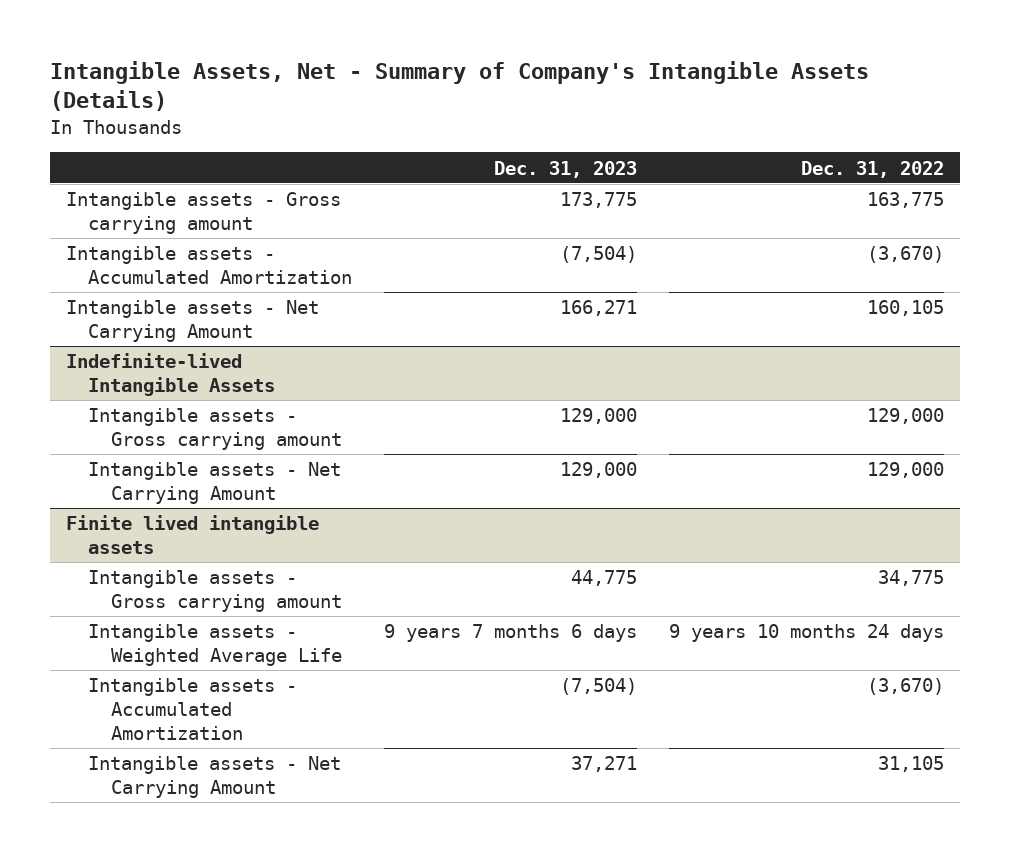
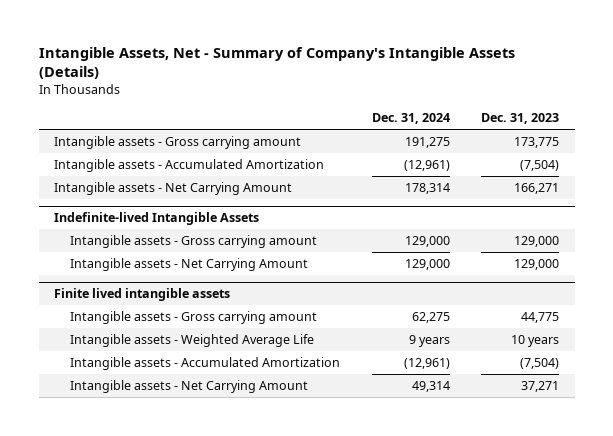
[801,160,945,178] Dec. 31, 2022 -> none
none -> [371,113,450,125] Dec. 31, 2024
[384,624,638,643] 9 years 7 months 6 days -> [511,334,560,347] 10 years

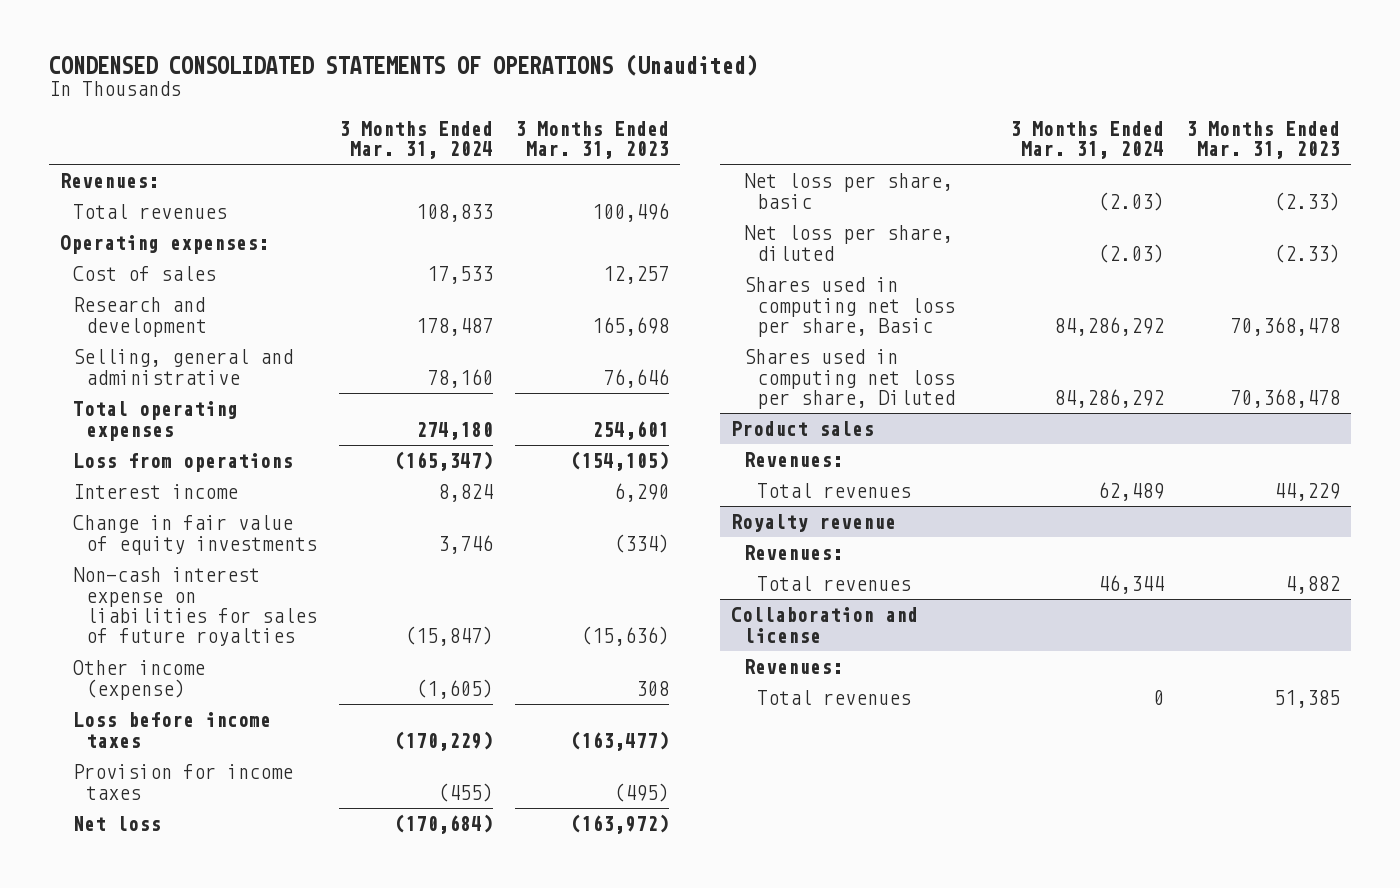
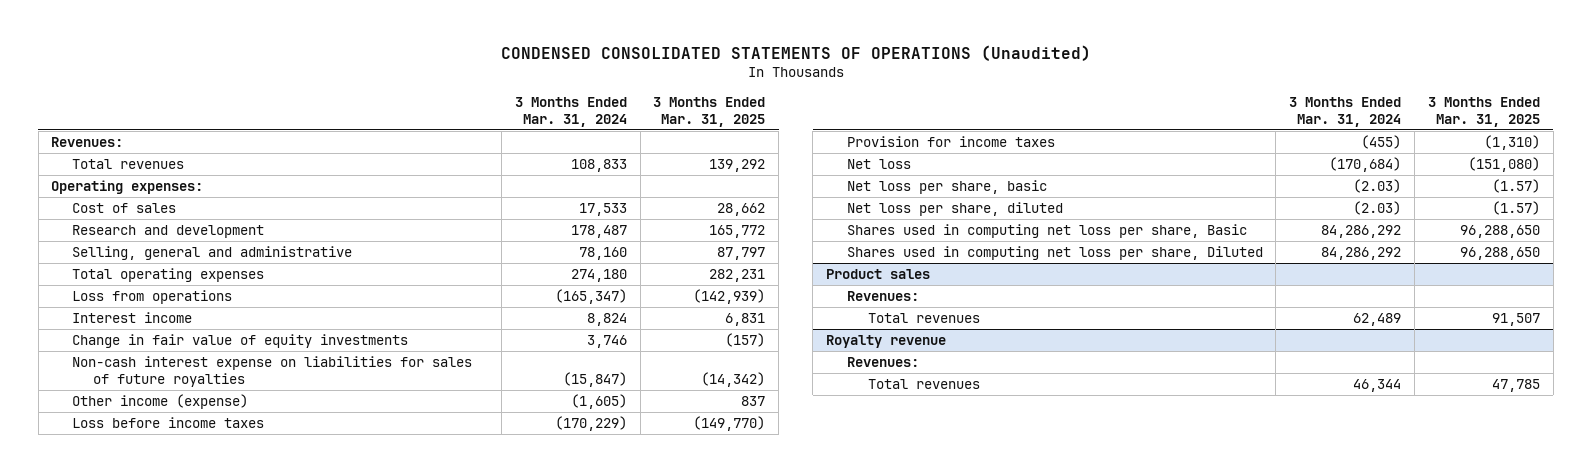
[514,120,669,160] 3 Months Ended Mar. 31, 2023 -> none
none -> [653,96,766,128] 3 Months Ended Mar. 31, 2025
[731,607,919,643] Collaboration and license -> none
[744,659,844,675] Revenues: -> none
[757,690,912,706] Total revenues -> none

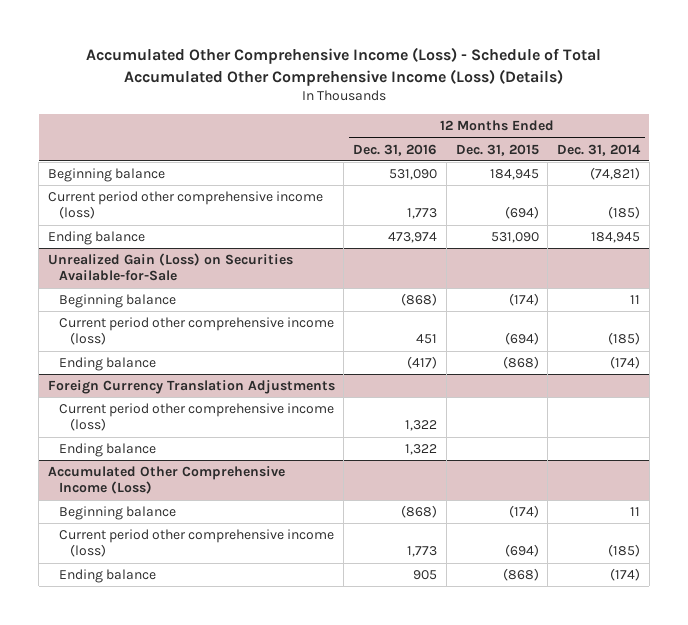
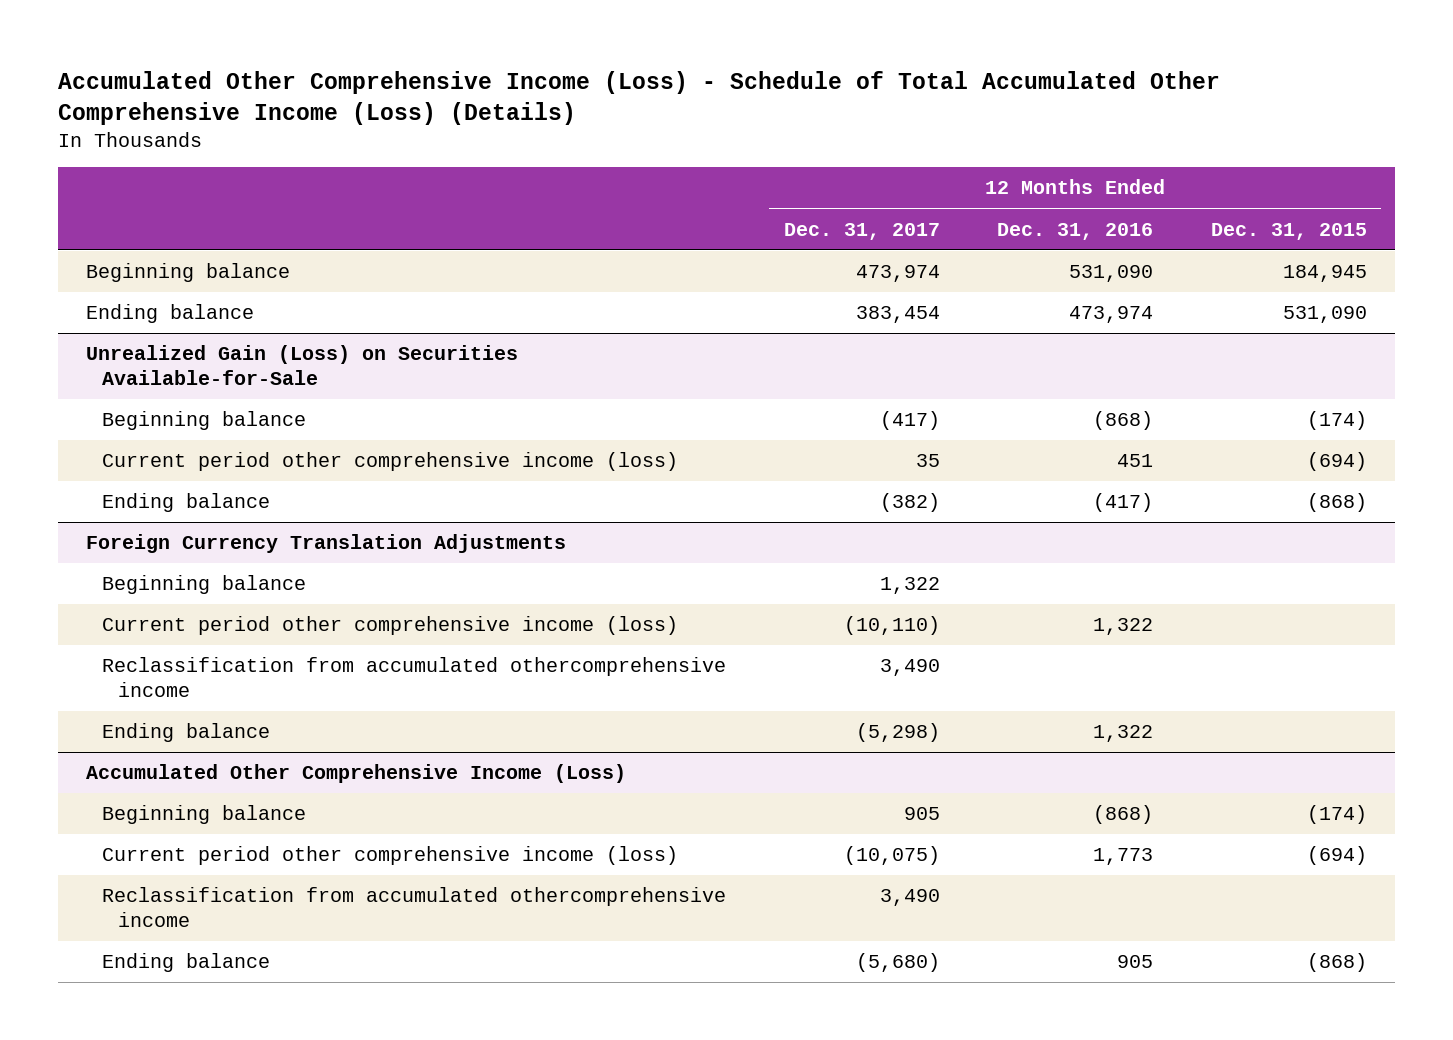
[556,143,641,156] Dec. 31, 2014 -> none
none -> [783,222,940,240] Dec. 31, 2017
[47,191,323,220] Current period other comprehensive income (loss) -> none
none -> [102,575,307,595] Beginning balance
none -> [102,657,727,698] Reclassification from accumulated othercomprehensive income
none -> [102,887,727,928] Reclassification from accumulated othercomprehensive income

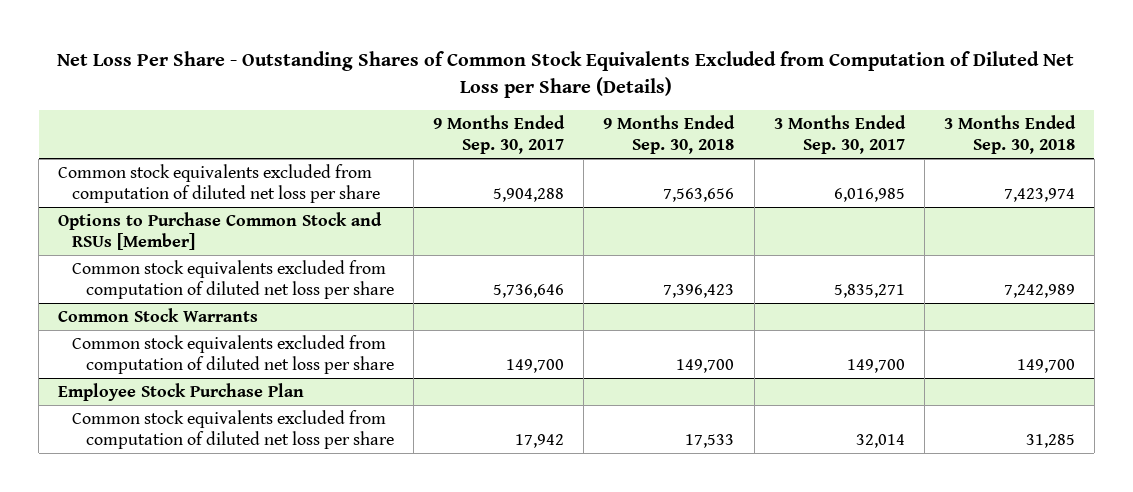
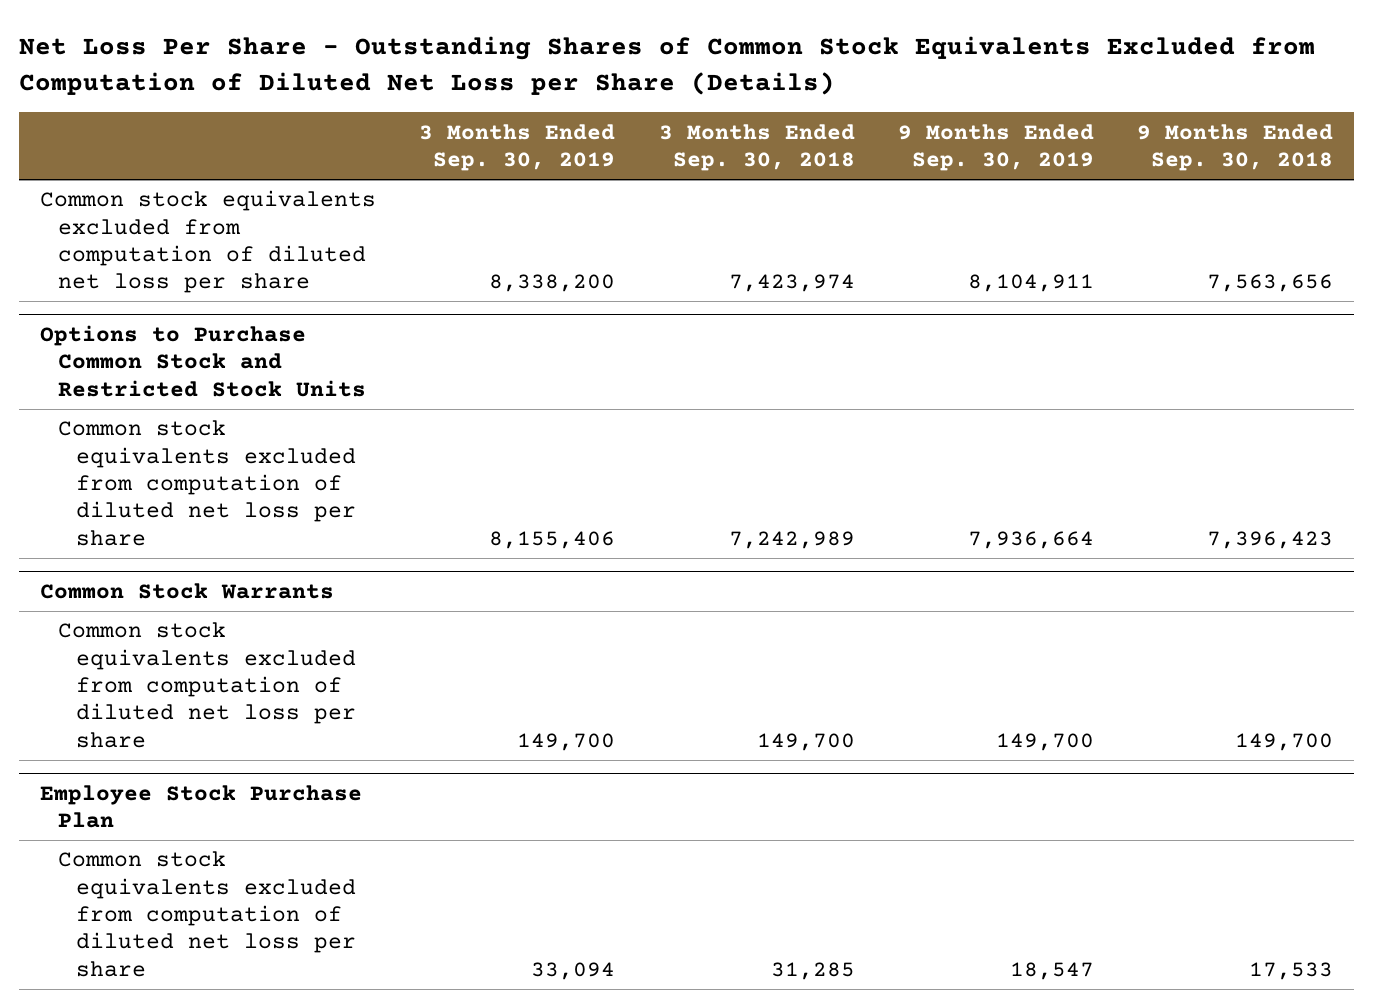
[433,115,566,155] 9 Months Ended Sep. 30, 2017 -> none
[773,115,906,155] 3 Months Ended Sep. 30, 2017 -> none
none -> [419,123,616,171] 3 Months Ended Sep. 30, 2019
none -> [897,123,1094,171] 9 Months Ended Sep. 30, 2019
[58,211,383,250] Options to Purchase Common Stock and RSUs [Member] -> [40,324,367,397] Options to Purchase Common Stock and Restricted Stock Units

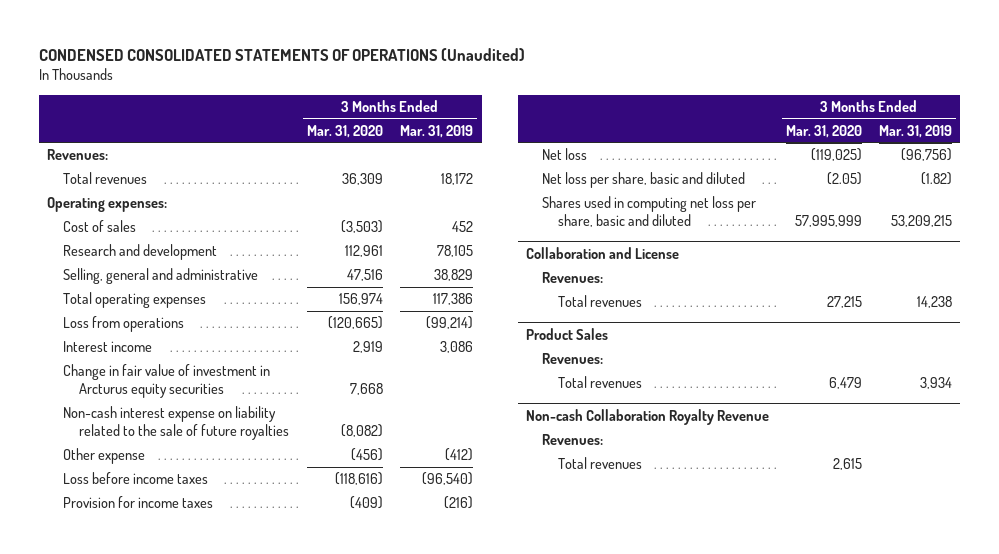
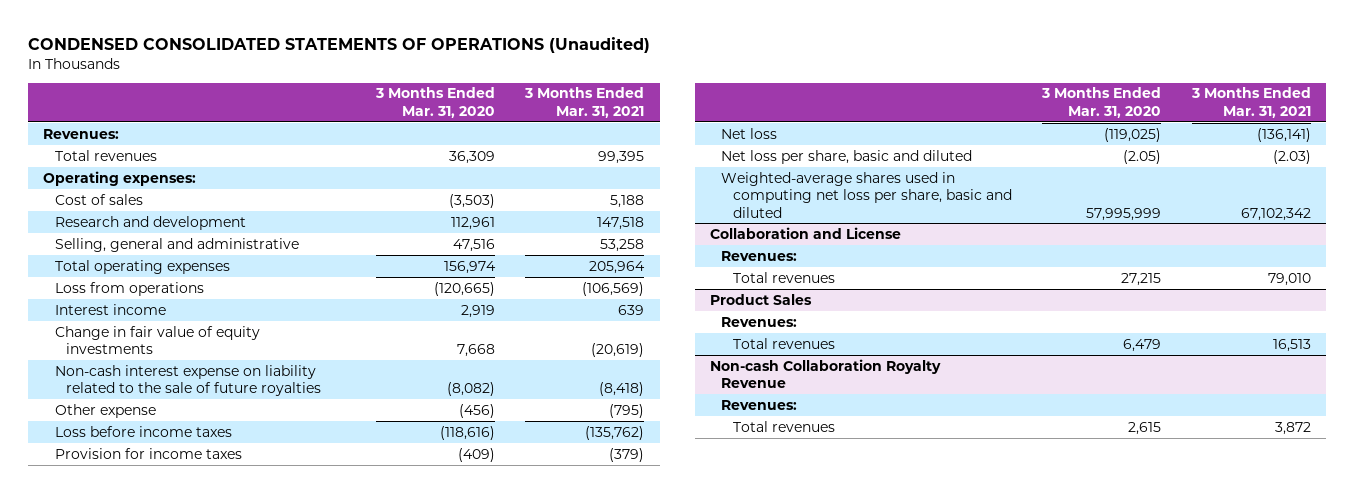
[400,124,474,138] Mar. 31, 2019 -> none
none -> [524,87,645,118] 3 Months Ended Mar. 31, 2021
[63,364,271,398] Change in fair value of investment in Arcturus equity securities -> [54,325,260,355] Change in fair value of equity investments
[542,196,757,227] Shares used in computing net loss per share, basic and diluted -> [721,171,1012,218] Weighted-average shares used in computing net loss per share, basic and diluted

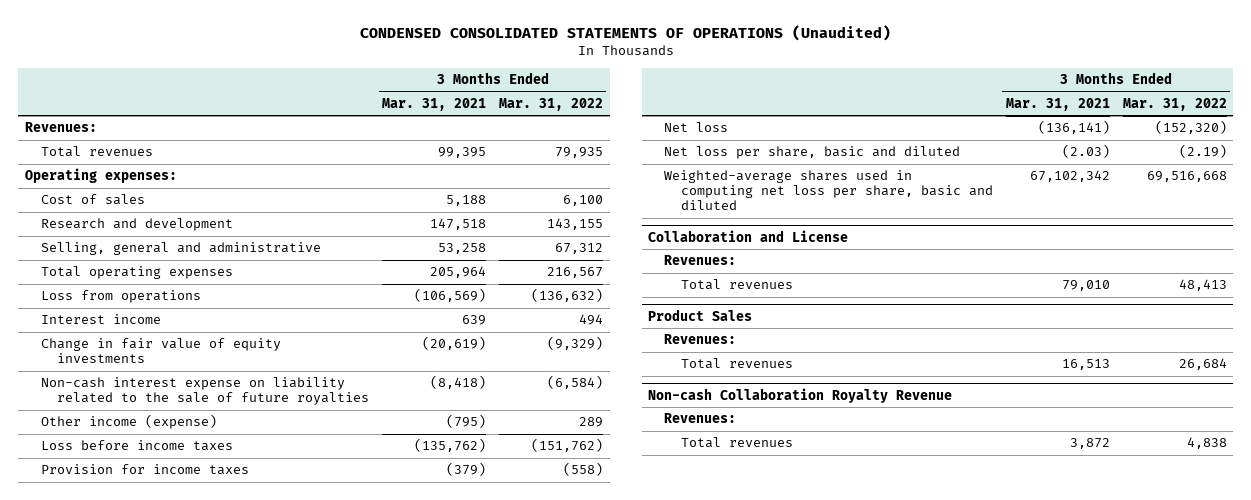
[374,87,495,118] 3 Months Ended Mar. 31, 2020 -> none
none -> [499,97,604,111] Mar. 31, 2022
[54,403,156,418] Other expense -> [40,414,217,430] Other income (expense)

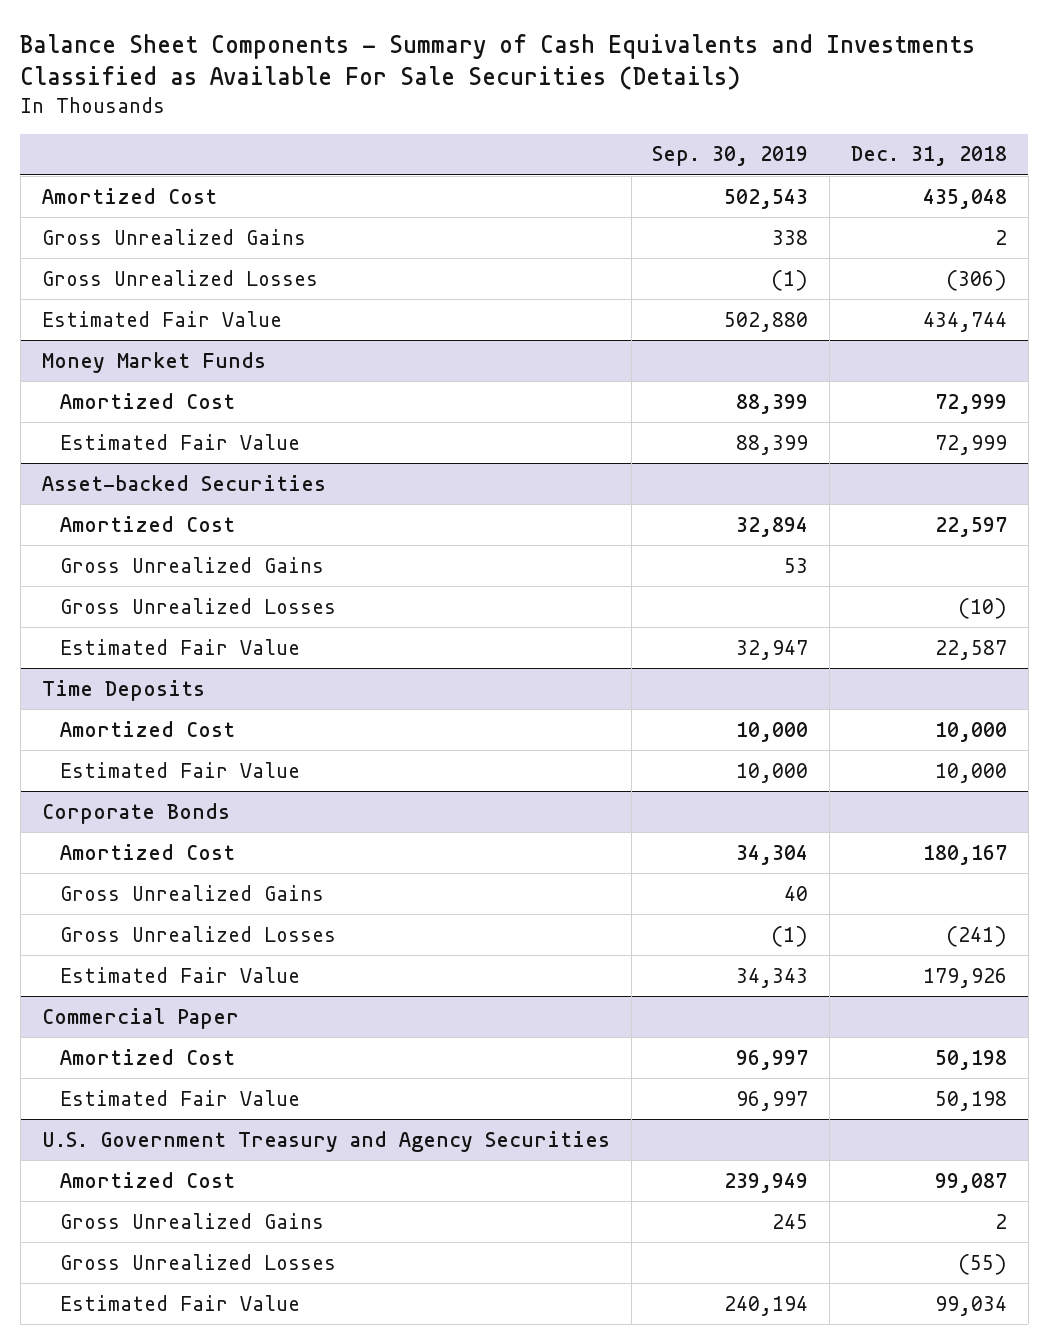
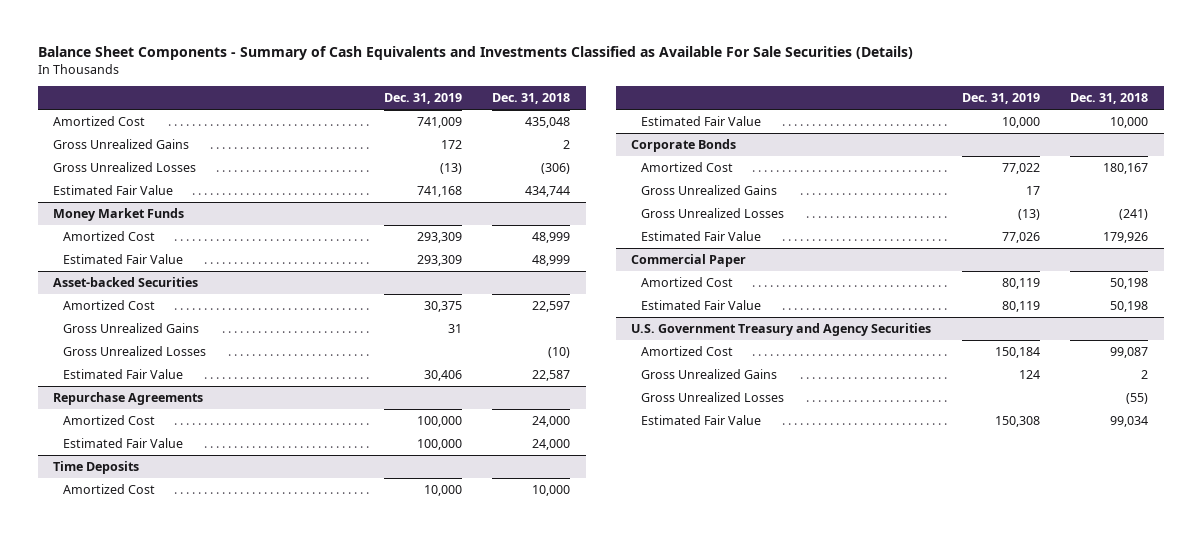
[652,146,809,167] Sep. 30, 2019 -> none
none -> [383,92,462,104] Dec. 31, 2019
[935,393,1008,414] 72,999 -> [532,232,571,244] 48,999
[935,434,1008,455] 72,999 -> [532,255,571,267] 48,999
none -> [53,392,204,406] Repurchase Agreements
none -> [63,415,156,426] Amortized Cost
none -> [63,438,184,449] Estimated Fair Value

